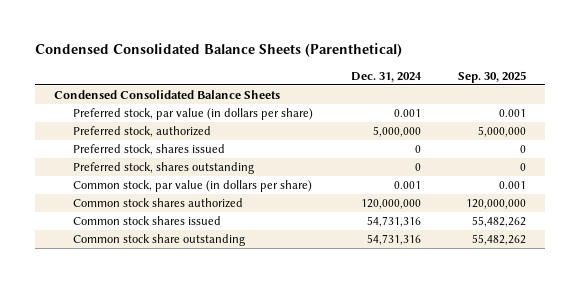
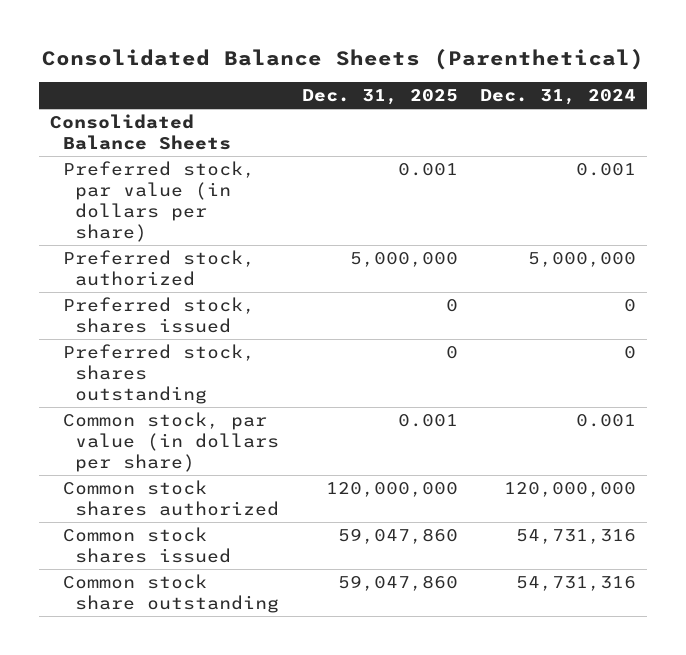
[35,43,403,58] Condensed Consolidated Balance Sheets (Parenthetical) -> [41,48,644,70] Consolidated Balance Sheets (Parenthetical)
[457,70,526,83] Sep. 30, 2025 -> none
none -> [301,88,458,105] Dec. 31, 2025
[53,90,280,100] Condensed Consolidated Balance Sheets -> [49,114,231,151] Consolidated Balance Sheets

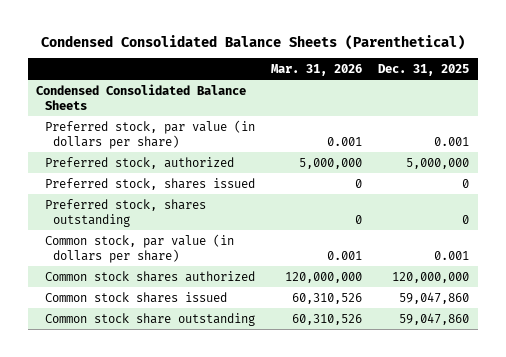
[41,48,644,70] Consolidated Balance Sheets (Parenthetical) -> [40,34,465,50] Condensed Consolidated Balance Sheets (Parenthetical)
[479,88,636,105] Dec. 31, 2024 -> none
none -> [271,63,363,76] Mar. 31, 2026
[49,114,231,151] Consolidated Balance Sheets -> [36,83,247,110] Condensed Consolidated Balance Sheets

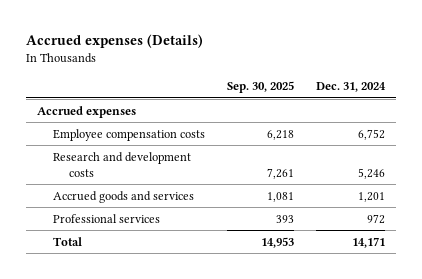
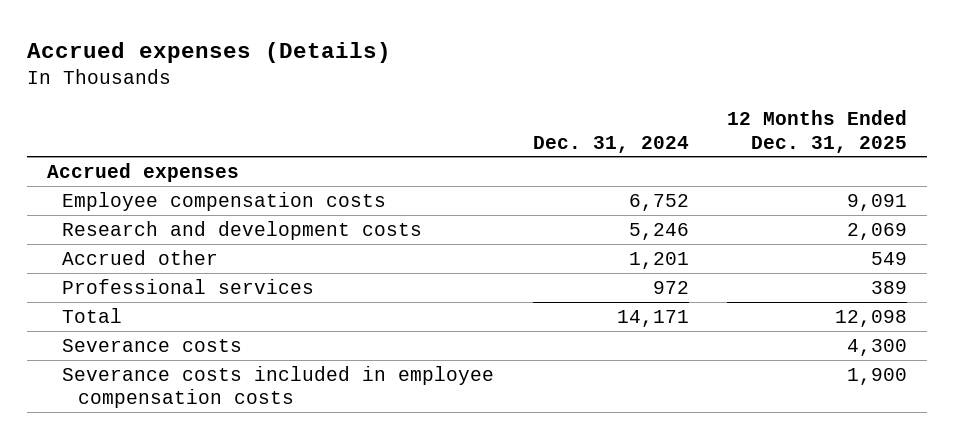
[227,81,295,94] Sep. 30, 2025 -> none
none -> [727,110,908,153] 12 Months Ended Dec. 31, 2025
[53,190,195,203] Accrued goods and services -> [62,249,219,265] Accrued other
none -> [62,338,243,352] Severance costs
none -> [62,365,495,409] Severance costs included in employee compensation costs

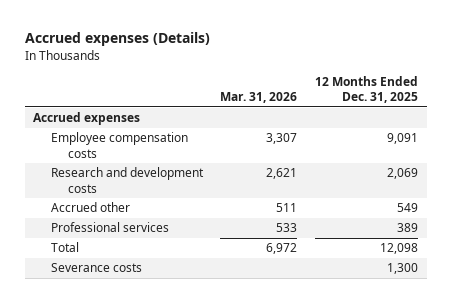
[532,135,689,153] Dec. 31, 2024 -> none
none -> [220,92,298,104] Mar. 31, 2026
[62,365,495,409] Severance costs included in employee compensation costs -> none
[847,338,908,356] 4,300 -> [386,263,418,275] 1,300

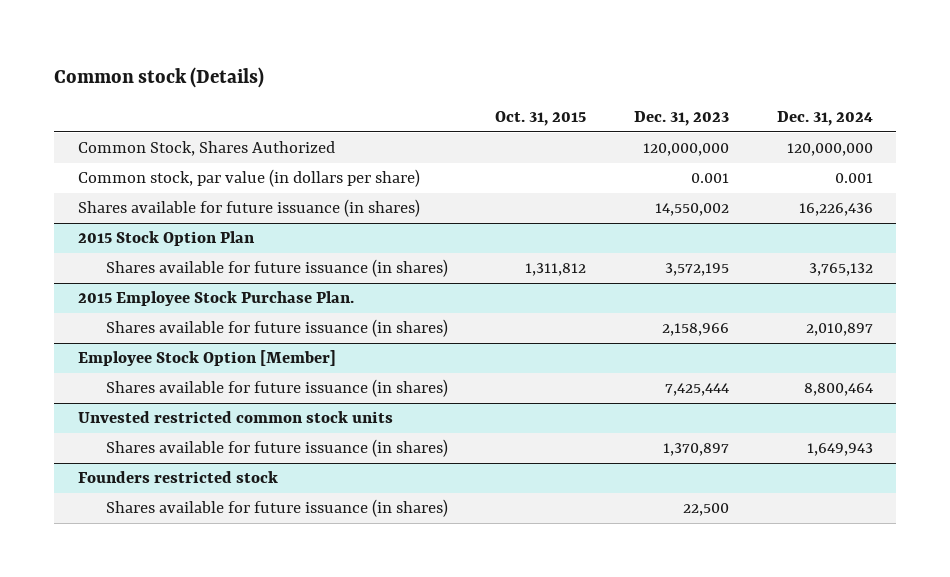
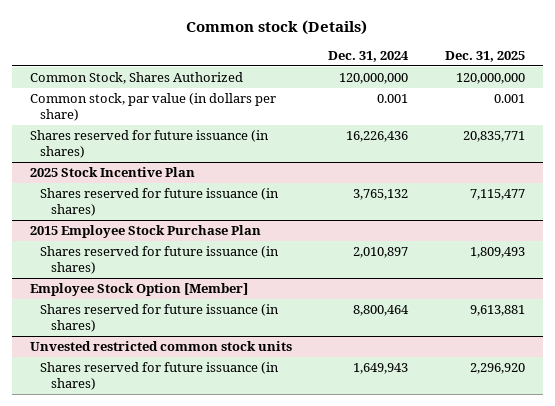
[495,110,587,126] Oct. 31, 2015 -> none
[633,110,729,126] Dec. 31, 2023 -> none
none -> [444,50,525,62] Dec. 31, 2025
[77,231,255,247] 2015 Stock Option Plan -> none
[77,199,420,218] Shares available for future issuance (in shares) -> [29,130,269,159] Shares reserved for future issuance (in shares)
none -> [29,167,195,178] 2025 Stock Incentive Plan
[105,259,448,278] Shares available for future issuance (in shares) -> [40,188,280,217] Shares reserved for future issuance (in shares)
[77,291,354,307] 2015 Employee Stock Purchase Plan. -> [29,225,261,239] 2015 Employee Stock Purchase Plan
[105,319,448,338] Shares available for future issuance (in shares) -> [40,246,280,275] Shares reserved for future issuance (in shares)
[105,379,448,398] Shares available for future issuance (in shares) -> [40,304,280,333] Shares reserved for future issuance (in shares)
[77,471,278,484] Founders restricted stock -> none
[105,499,448,518] Shares available for future issuance (in shares) -> none
[105,439,448,458] Shares available for future issuance (in shares) -> [40,362,280,391] Shares reserved for future issuance (in shares)

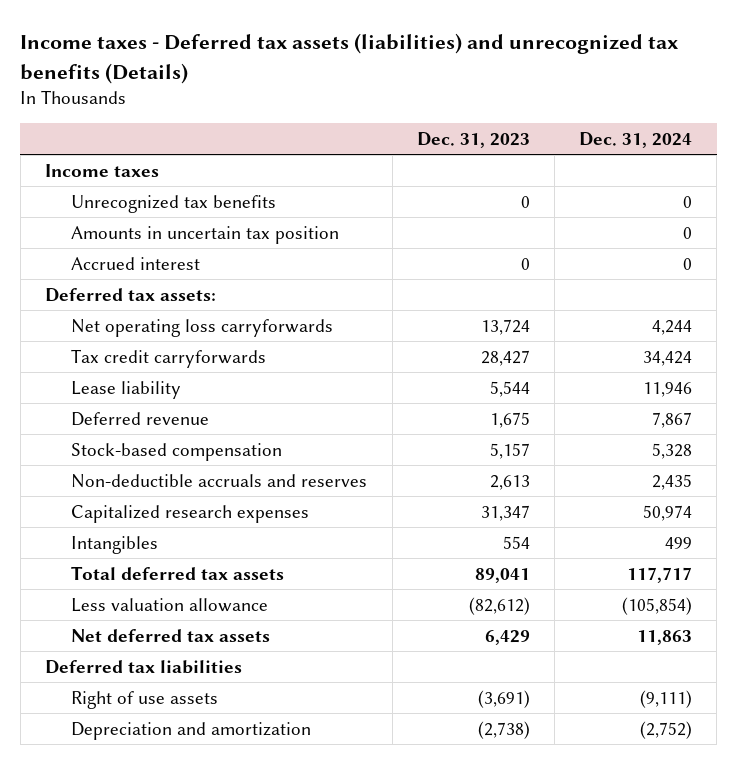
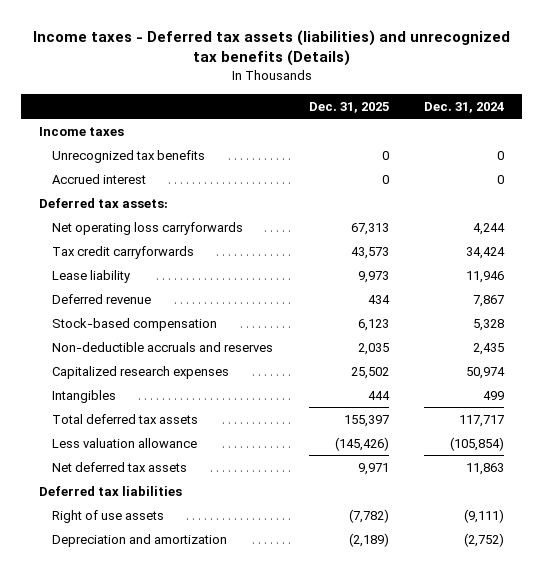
[416,131,530,148] Dec. 31, 2023 -> none
none -> [308,101,389,113] Dec. 31, 2025
[71,225,340,244] Amounts in uncertain tax position -> none

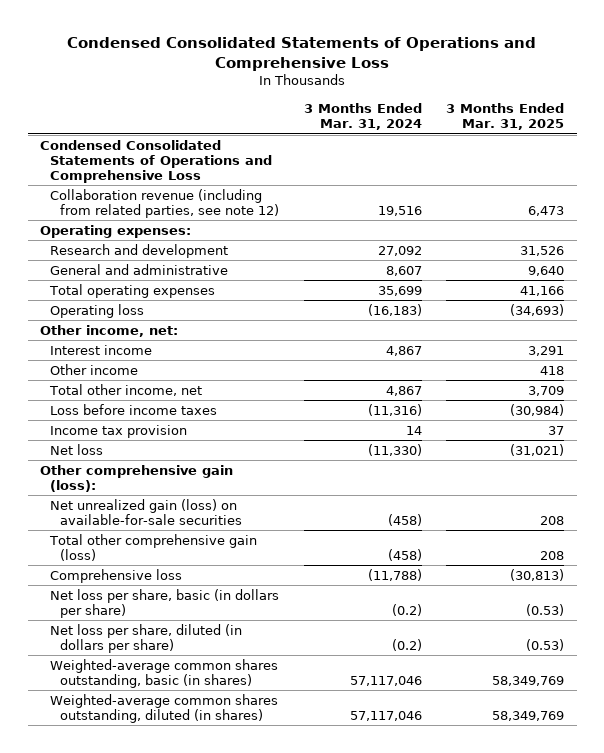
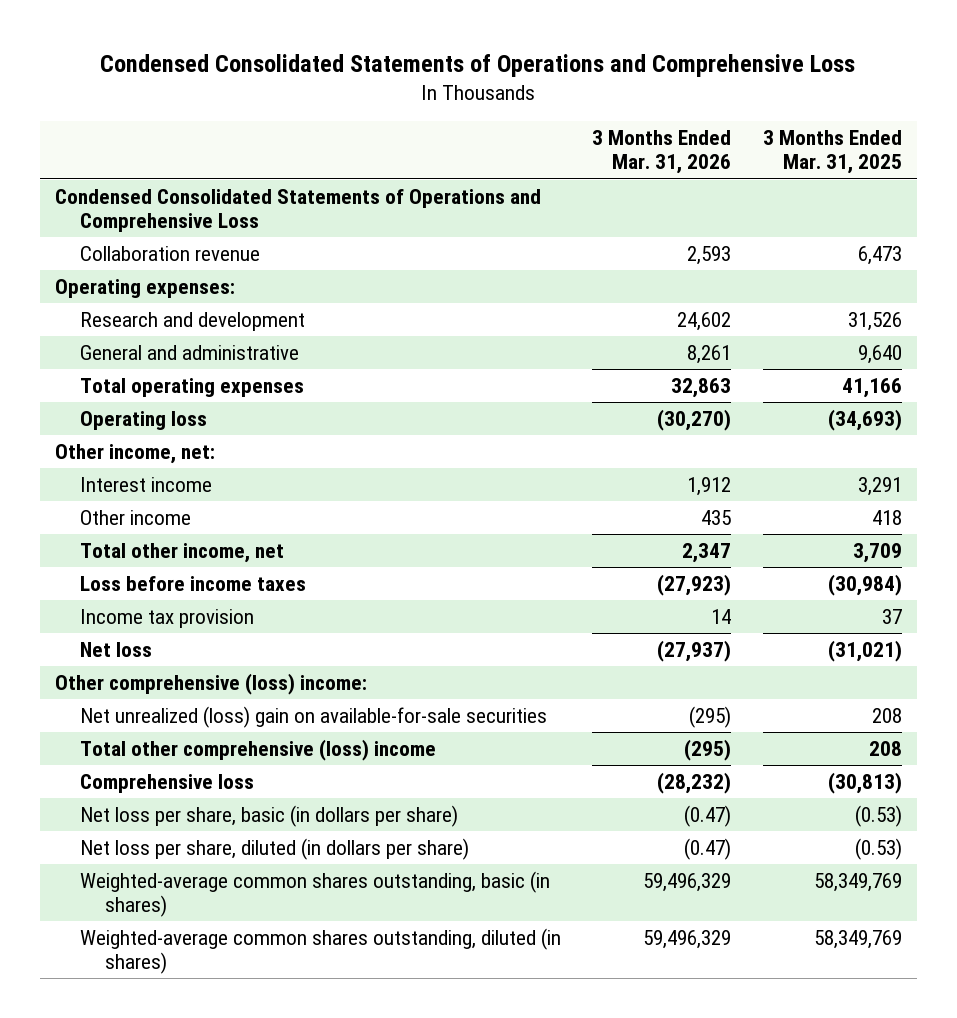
[303,103,422,131] 3 Months Ended Mar. 31, 2024 -> none
none -> [592,130,732,175] 3 Months Ended Mar. 31, 2026
[49,188,279,218] Collaboration revenue (including from related parties, see note 12) -> [80,246,261,262] Collaboration revenue
[40,464,234,492] Other comprehensive gain (loss): -> [55,673,368,696] Other comprehensive (loss) income:
[49,498,242,525] Net unrealized gain (loss) on available-for-sale securities -> [80,706,548,729] Net unrealized (loss) gain on available-for-sale securities
[48,533,257,561] Total other comprehensive gain (loss) -> [80,739,437,762] Total other comprehensive (loss) income

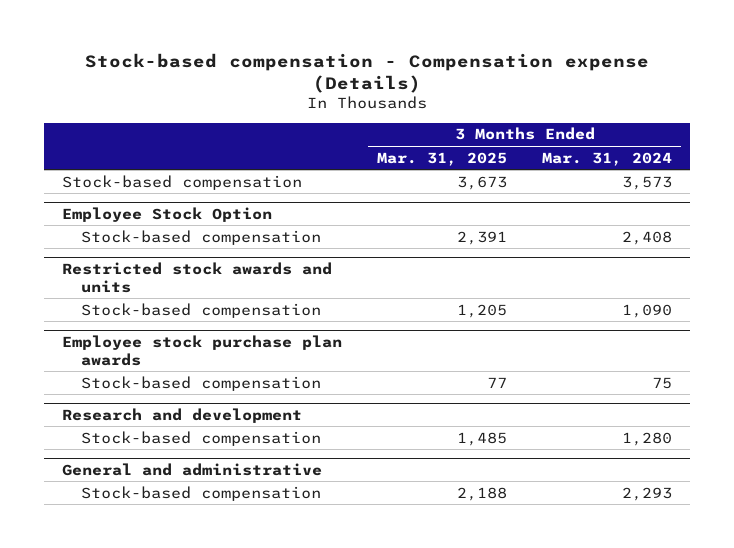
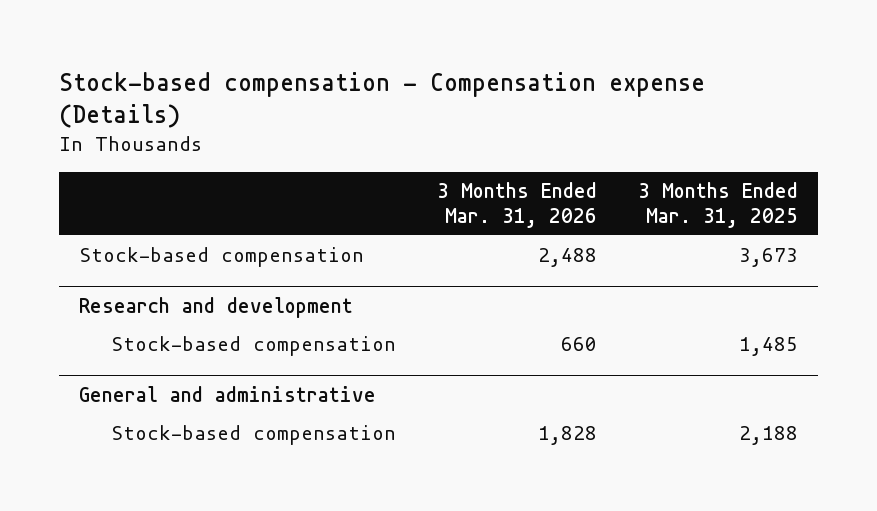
[542,151,673,166] Mar. 31, 2024 -> none
none -> [436,181,597,228] 3 Months Ended Mar. 31, 2026
[61,206,272,222] Employee Stock Option -> none
[80,229,321,245] Stock-based compensation -> none
[61,261,332,293] Restricted stock awards and units -> none
[80,302,321,318] Stock-based compensation -> none
[61,334,342,366] Employee stock purchase plan awards -> none
[80,375,321,391] Stock-based compensation -> none

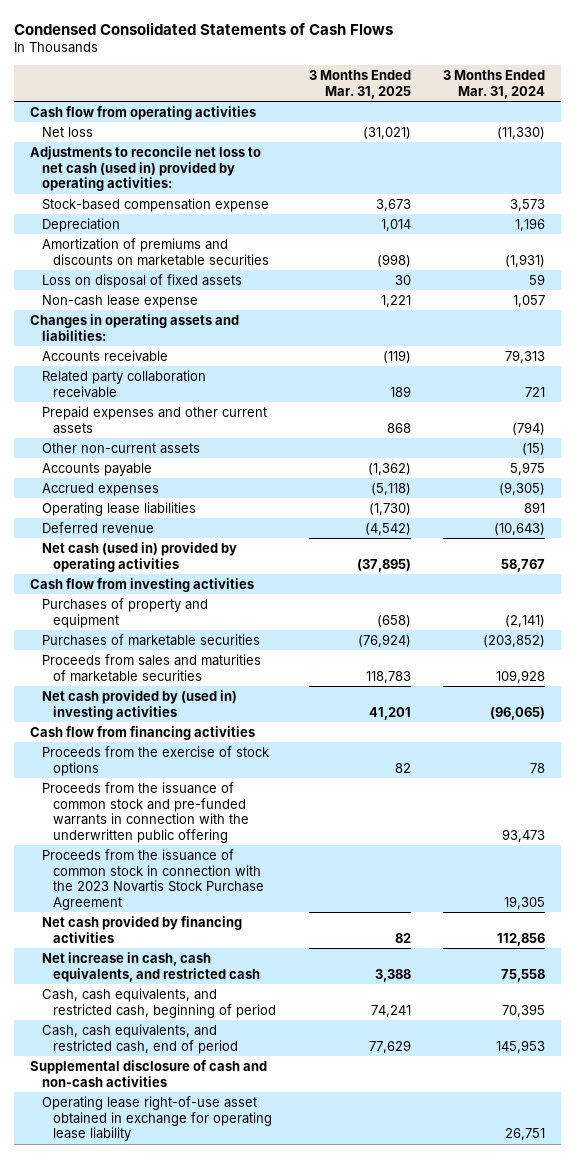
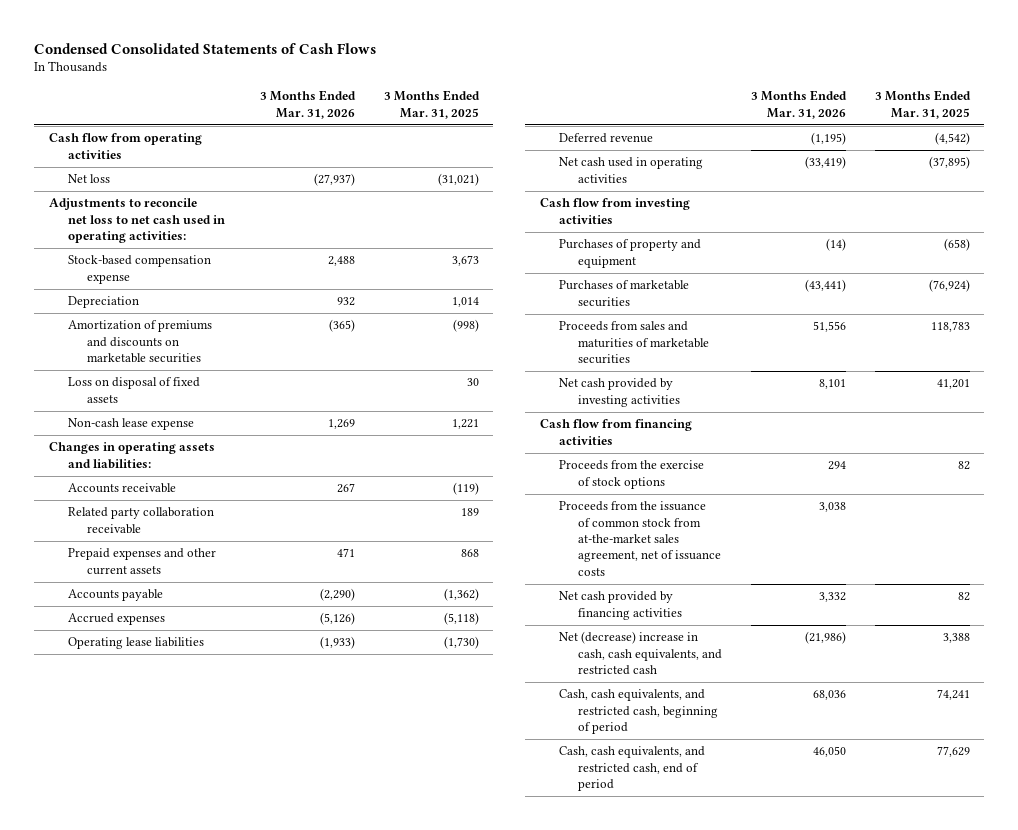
[442,70,545,100] 3 Months Ended Mar. 31, 2024 -> none
none -> [259,90,356,119] 3 Months Ended Mar. 31, 2026
[30,145,262,192] Adjustments to reconcile net loss to net cash (used in) provided by operating activities: -> [48,198,225,244] Adjustments to reconcile net loss to net cash used in operating activities:
[41,442,200,454] Other non-current assets -> none
[41,541,237,572] Net cash (used in) provided by operating activities -> [558,157,703,183] Net cash used in operating activities
[41,689,237,720] Net cash provided by (used in) investing activities -> [558,378,681,407] Net cash provided by investing activities
[41,848,265,911] Proceeds from the issuance of common stock in connection with the 2023 Novartis Stock Purchase Agreement -> none
[41,781,250,844] Proceeds from the issuance of common stock and pre-funded warrants in connection with the underwritten public offering -> [558,501,722,576] Proceeds from the issuance of common stock from at-the-market sales agreement, net of issuance costs
[41,951,261,982] Net increase in cash, cash equivalents, and restricted cash -> [558,631,723,676] Net (decrease) increase in cash, cash equivalents, and restricted cash
[30,1059,268,1087] Supplemental disclosure of cash and non-cash activities -> none
[41,1095,273,1142] Operating lease right-of-use asset obtained in exchange for operating lease liability -> none

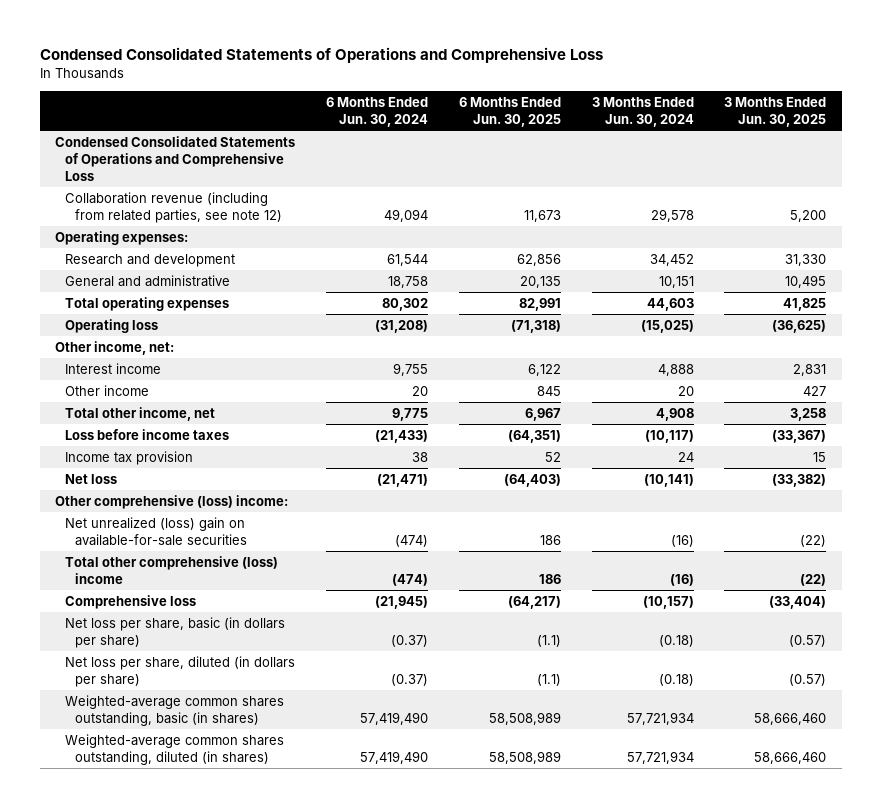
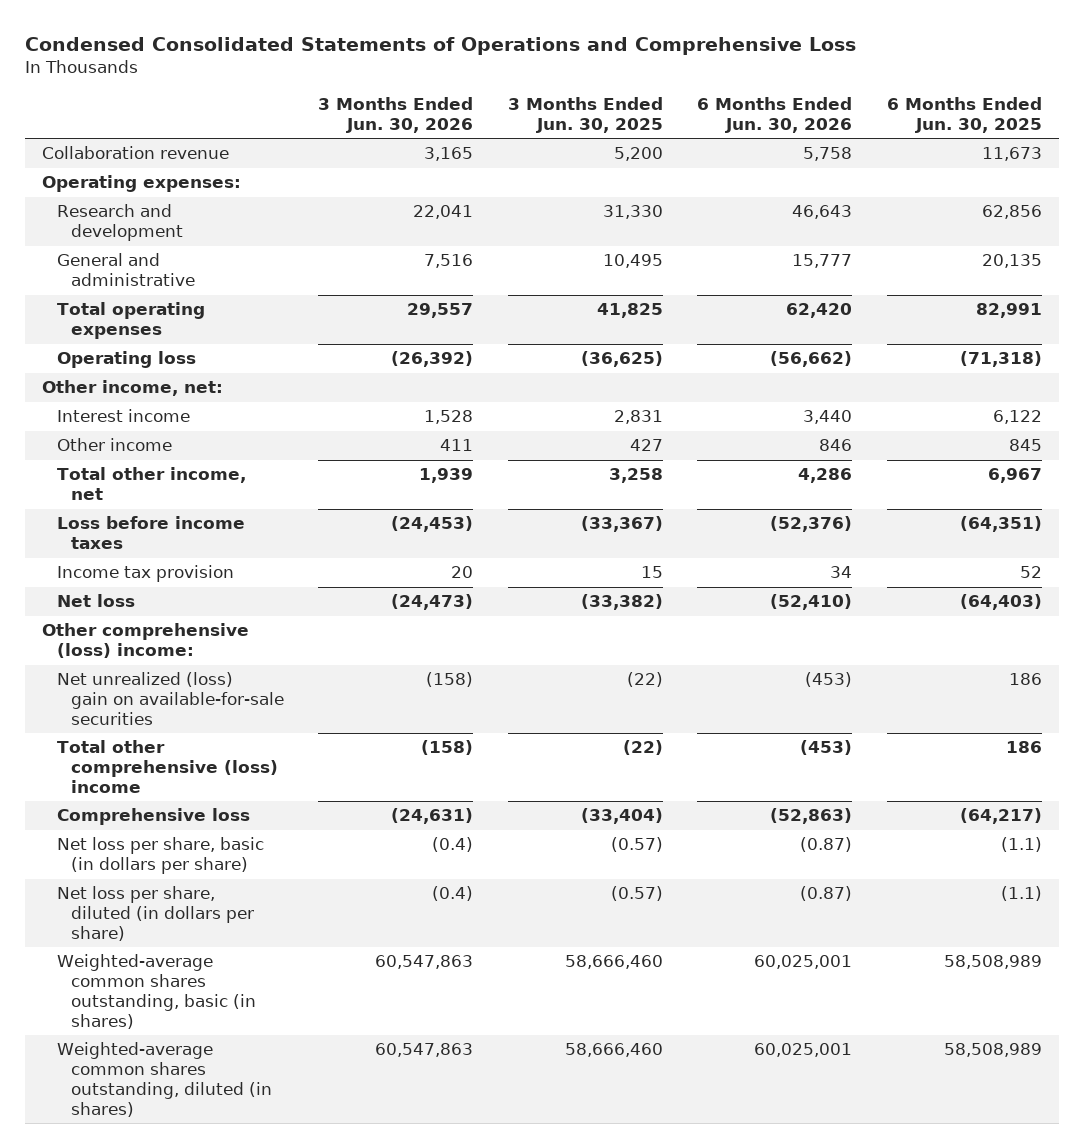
[325,97,428,128] 6 Months Ended Jun. 30, 2024 -> none
[591,97,694,128] 3 Months Ended Jun. 30, 2024 -> none
none -> [318,97,474,133] 3 Months Ended Jun. 30, 2026
none -> [697,97,853,133] 6 Months Ended Jun. 30, 2026
[55,135,296,181] Condensed Consolidated Statements of Operations and Comprehensive Loss -> none
[64,191,282,223] Collaboration revenue (including from related parties, see note 12) -> [42,146,230,160] Collaboration revenue

